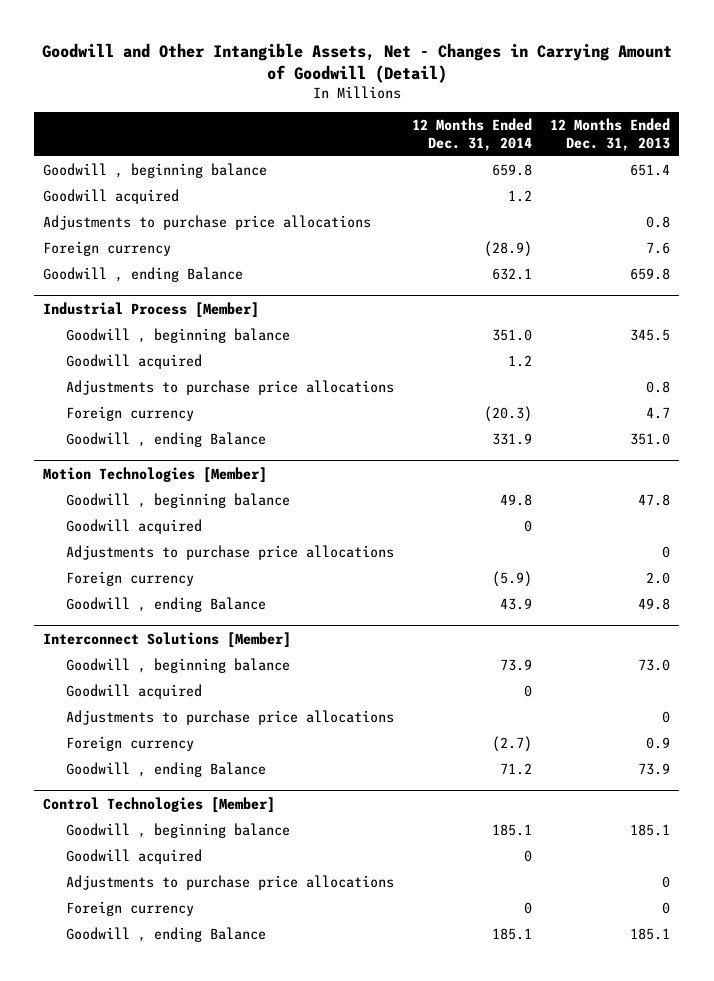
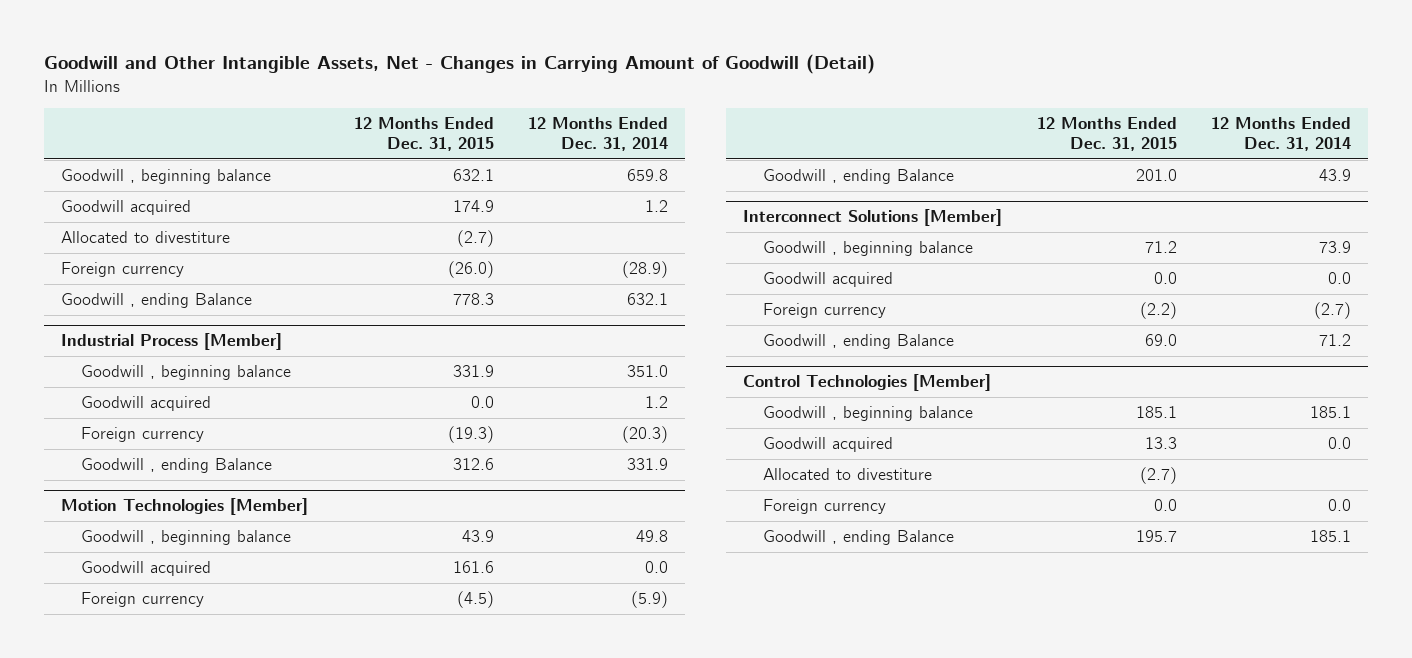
[550,118,671,152] 12 Months Ended Dec. 31, 2013 -> none
none -> [354,116,495,152] 12 Months Ended Dec. 31, 2015
[43,214,372,230] Adjustments to purchase price allocations -> none
none -> [60,231,230,244] Allocated to divestiture
[66,379,395,395] Adjustments to purchase price allocations -> none
[66,544,395,560] Adjustments to purchase price allocations -> none
[524,519,533,532] 0 -> [645,561,669,574] 0.0
[66,709,395,725] Adjustments to purchase price allocations -> none
[524,684,533,697] 0 -> [1327,272,1351,285] 0.0
[66,874,395,890] Adjustments to purchase price allocations -> none
[524,849,533,862] 0 -> [1327,437,1351,450] 0.0
none -> [763,468,933,481] Allocated to divestiture
[524,901,533,914] 0 -> [1327,499,1351,512] 0.0

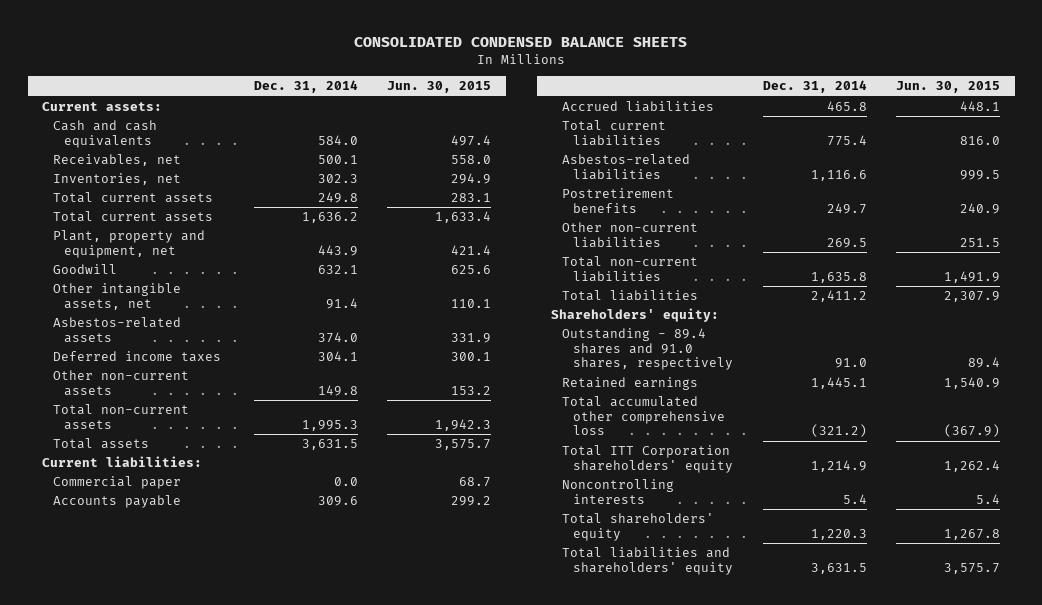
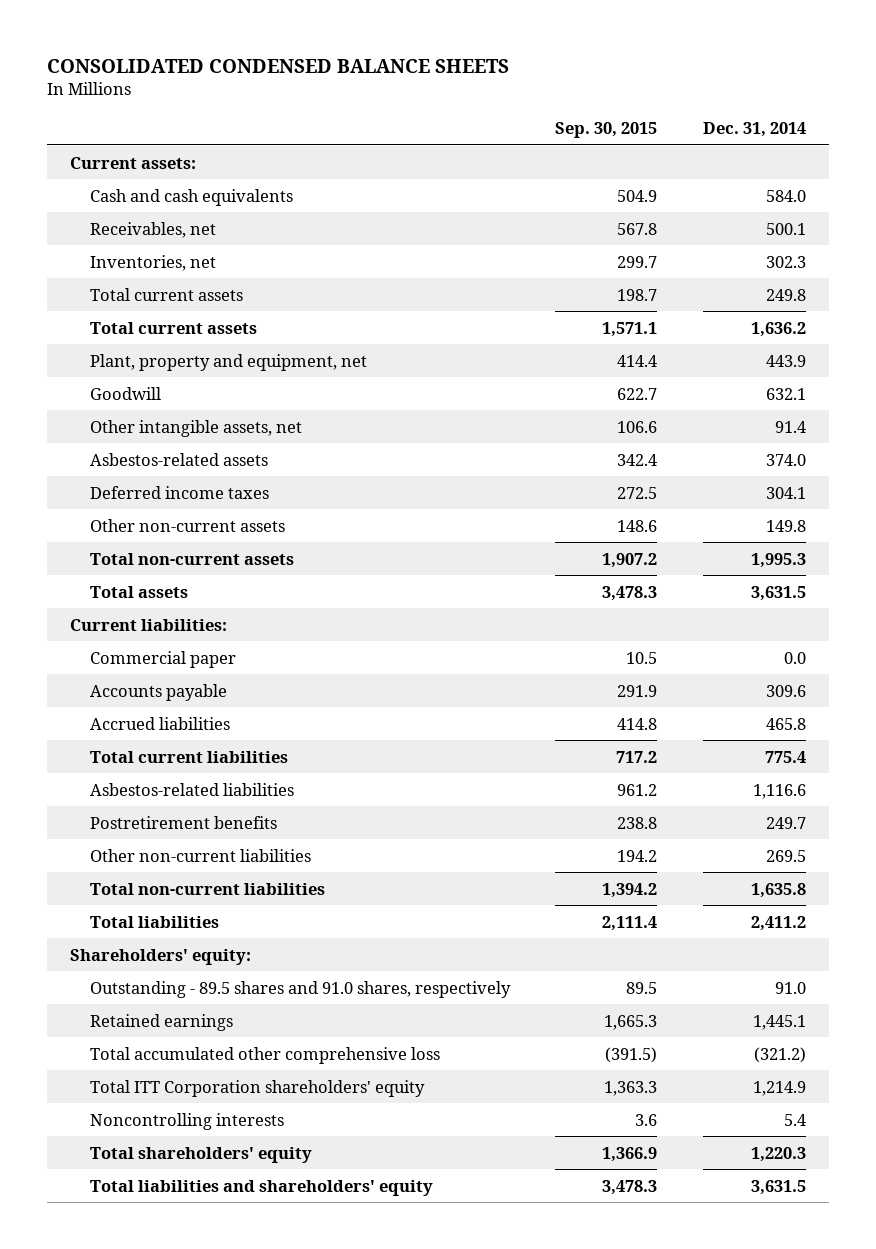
[386,81,491,94] Jun. 30, 2015 -> none
none -> [555,122,658,139] Sep. 30, 2015
[562,328,734,371] Outstanding - 89.4 shares and 91.0 shares, respectively -> [89,980,511,998] Outstanding - 89.5 shares and 91.0 shares, respectively

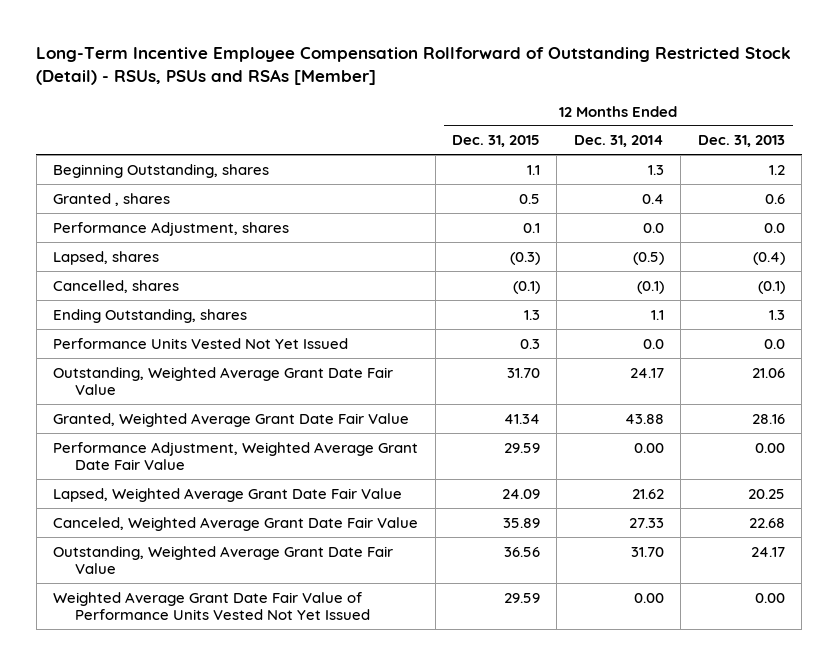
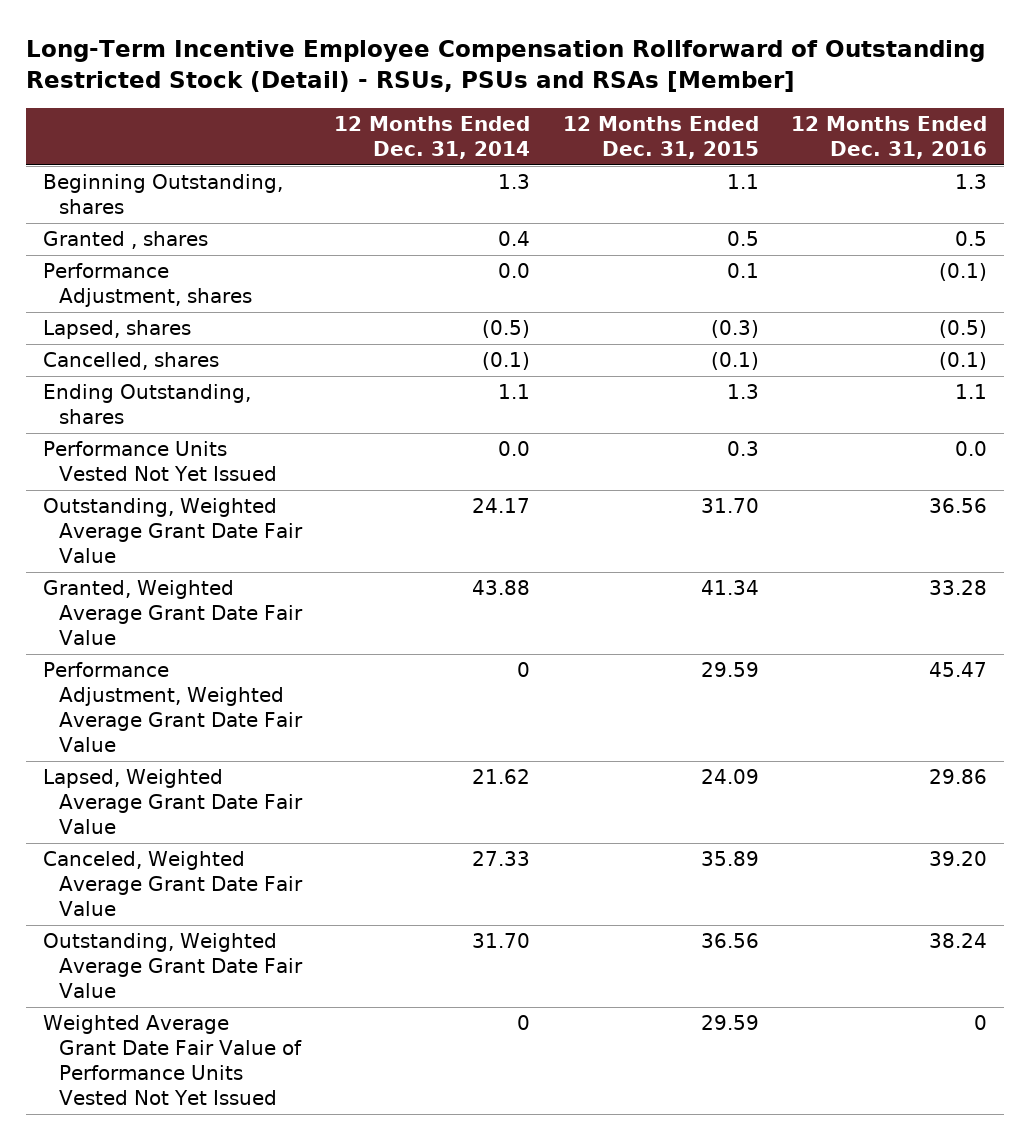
[697,135,785,148] Dec. 31, 2013 -> none
none -> [791,115,988,159] 12 Months Ended Dec. 31, 2016
[633,442,664,453] 0.00 -> [517,662,531,678] 0
[633,592,664,603] 0.00 -> [517,1015,531,1031] 0

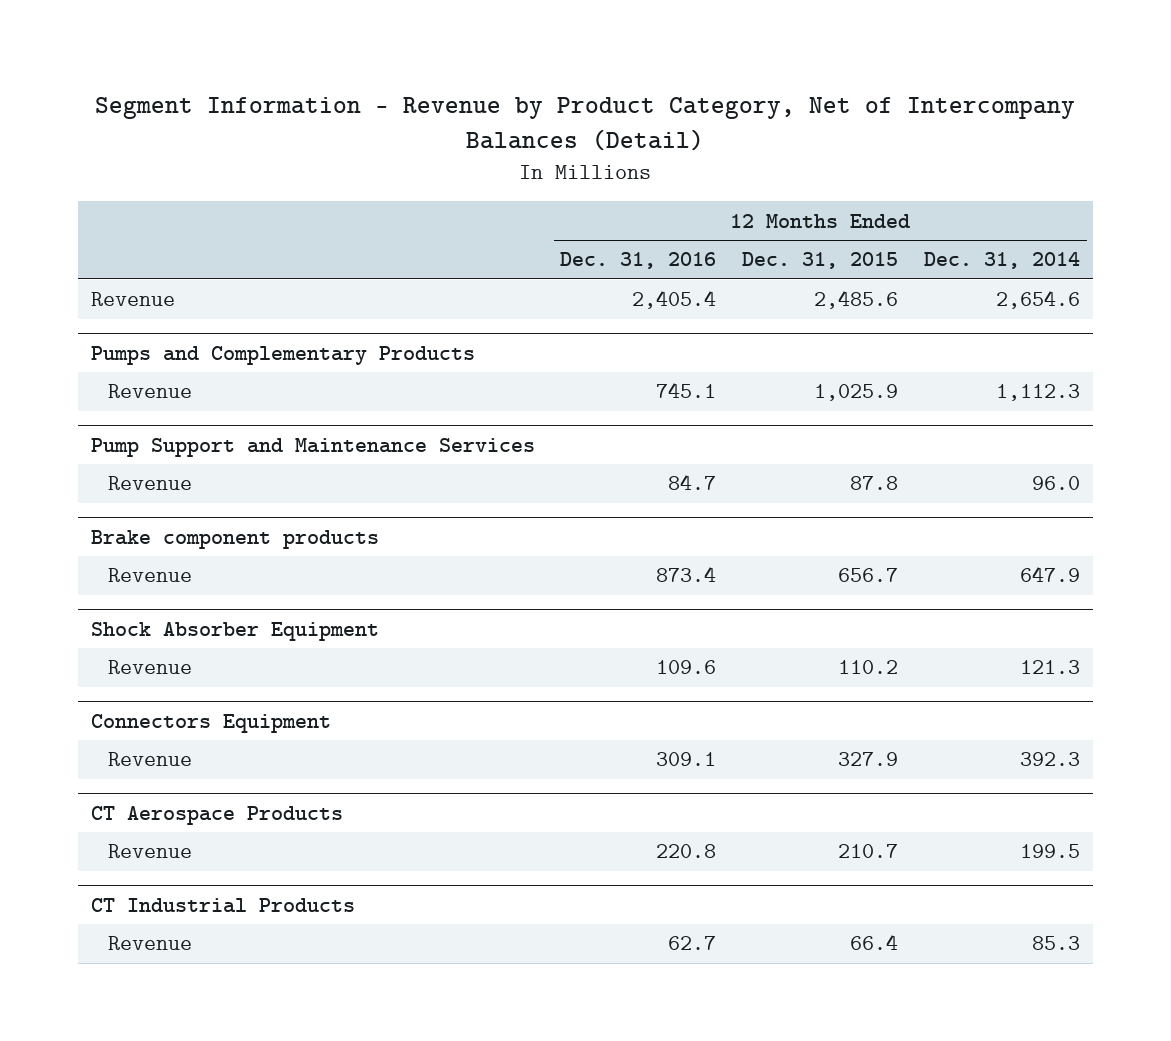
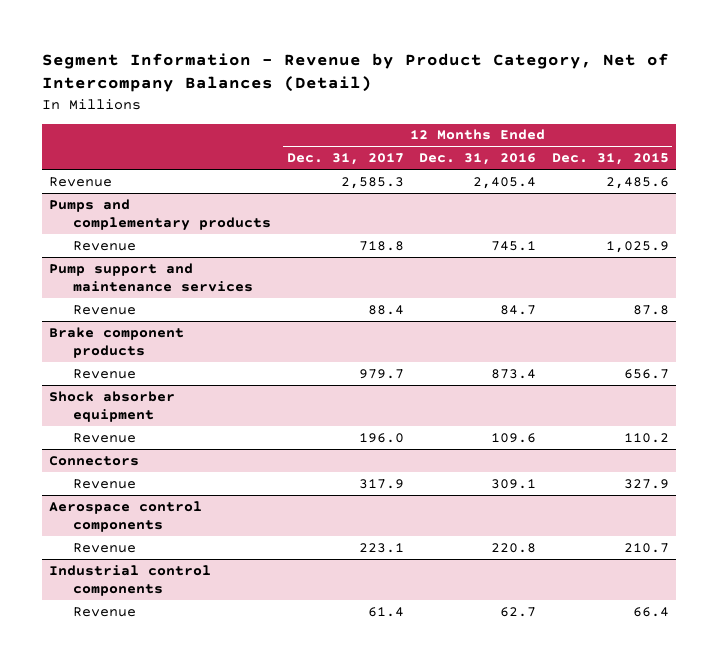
[924,252,1081,270] Dec. 31, 2014 -> none
none -> [286,153,404,166] Dec. 31, 2017
[90,345,475,365] Pumps and Complementary Products -> [49,198,272,231] Pumps and complementary products
[90,437,535,457] Pump Support and Maintenance Services -> [49,262,254,292] Pump support and maintenance services
[90,621,379,641] Shock Absorber Equipment -> [49,390,176,422] Shock absorber equipment
[90,713,331,733] Connectors Equipment -> [49,455,140,466] Connectors
[90,805,343,825] CT Aerospace Products -> [49,500,203,532] Aerospace control components
[90,897,355,913] CT Industrial Products -> [49,564,212,596] Industrial control components

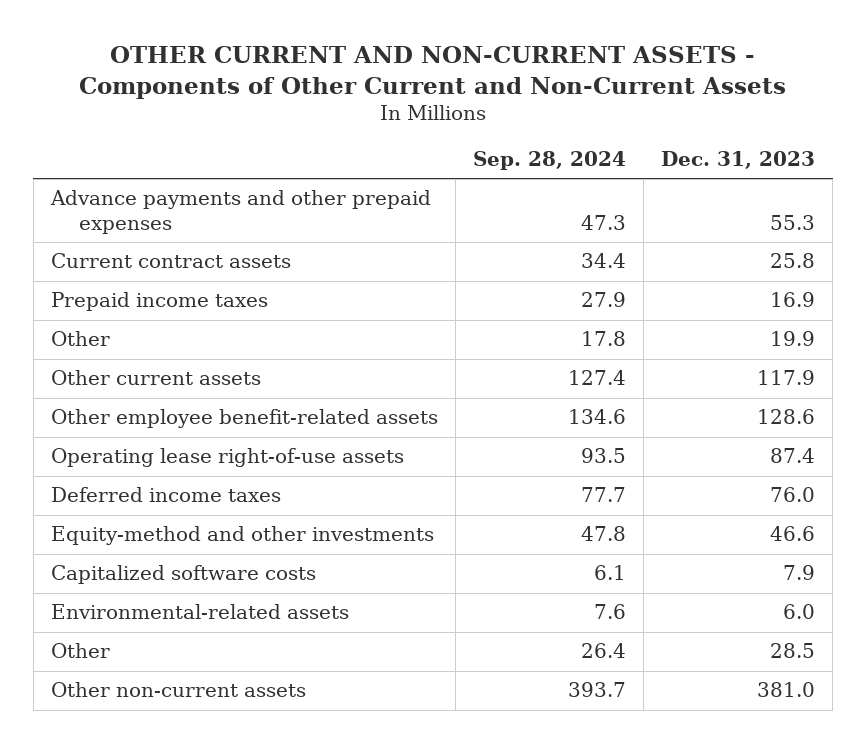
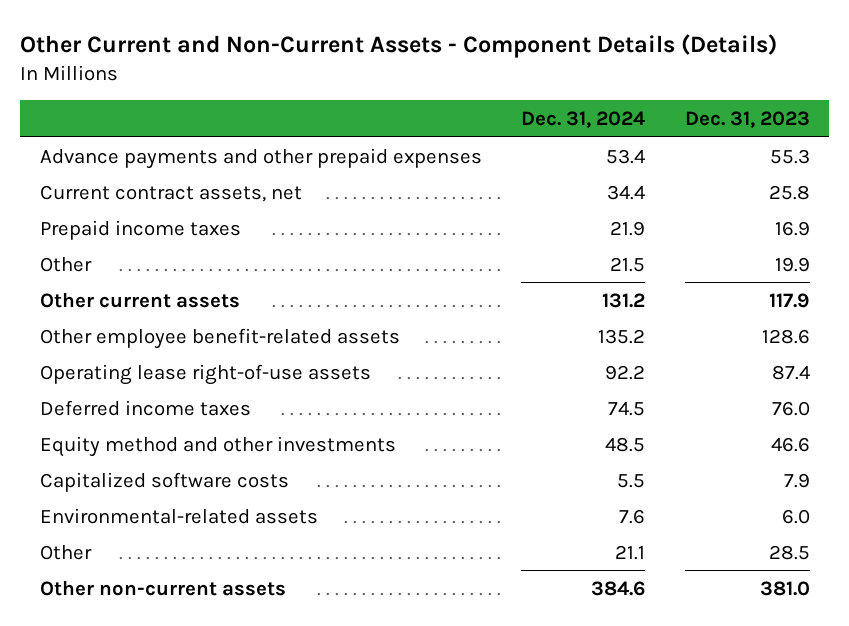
[78,46,786,99] OTHER CURRENT AND NON-CURRENT ASSETS - Components of Other Current and Non-Current Assets -> [19,33,777,58] Other Current and Non-Current Assets - Component Details (Details)
[472,151,626,171] Sep. 28, 2024 -> none
none -> [521,110,646,128] Dec. 31, 2024
[50,253,291,269] Current contract assets -> [39,184,302,202] Current contract assets, net
[50,526,434,546] Equity-method and other investments -> [39,435,396,457] Equity method and other investments

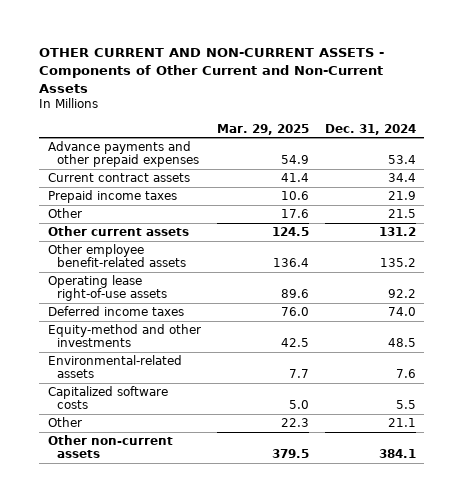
[19,33,777,58] Other Current and Non-Current Assets - Component Details (Details) -> [39,48,385,93] OTHER CURRENT AND NON-CURRENT ASSETS - Components of Other Current and Non-Current Assets
[684,110,810,128] Dec. 31, 2023 -> none
none -> [216,123,309,135] Mar. 29, 2025
[39,184,302,202] Current contract assets, net -> [47,172,190,182] Current contract assets
[608,400,646,416] 74.5 -> [388,306,417,316] 74.0
[39,435,396,457] Equity method and other investments -> [47,323,201,348] Equity-method and other investments
[39,471,289,492] Capitalized software costs -> [47,385,168,410] Capitalized software costs
[591,580,646,596] 384.6 -> [379,449,417,459] 384.1

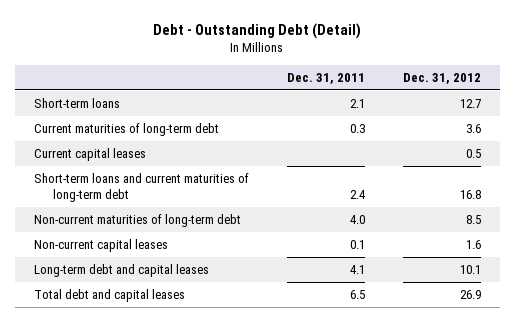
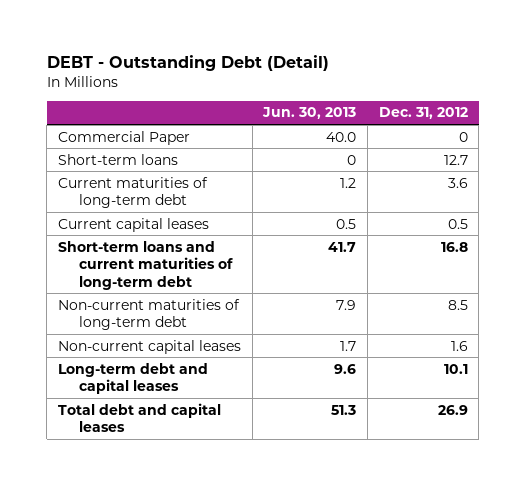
[153,22,362,39] Debt - Outstanding Debt (Detail) -> [46,55,329,72] DEBT - Outstanding Debt (Detail)
[286,72,365,84] Dec. 31, 2011 -> none
none -> [262,107,357,120] Jun. 30, 2013
none -> [57,130,190,145] Commercial Paper

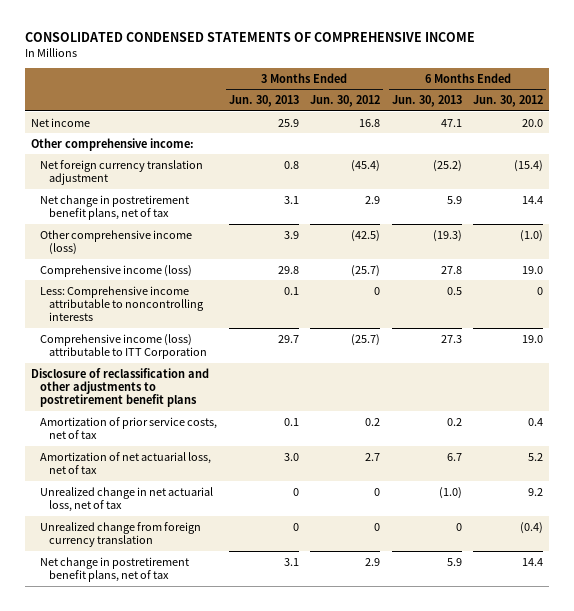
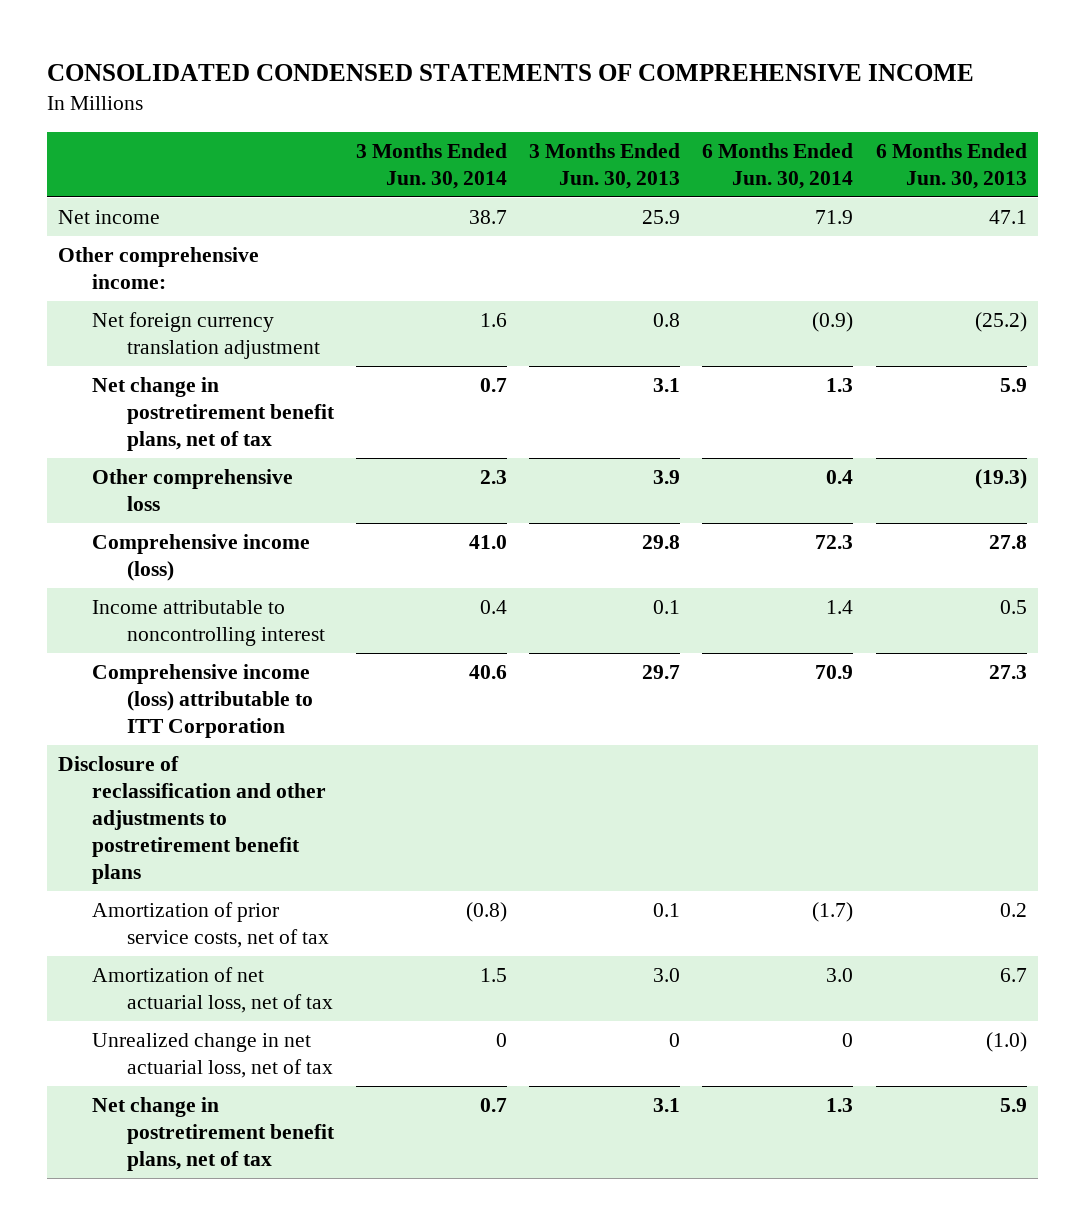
[310,94,381,107] Jun. 30, 2012 -> none
[473,94,544,107] Jun. 30, 2012 -> none
none -> [355,142,507,189] 3 Months Ended Jun. 30, 2014
none -> [702,142,854,189] 6 Months Ended Jun. 30, 2014
[40,229,193,256] Other comprehensive income (loss) -> [92,469,294,512] Other comprehensive loss
[40,285,205,322] Less: Comprehensive income attributable to noncontrolling interests -> [92,600,325,647] Income attributable to noncontrolling interest
[40,521,202,548] Unrealized change from foreign currency translation -> none

